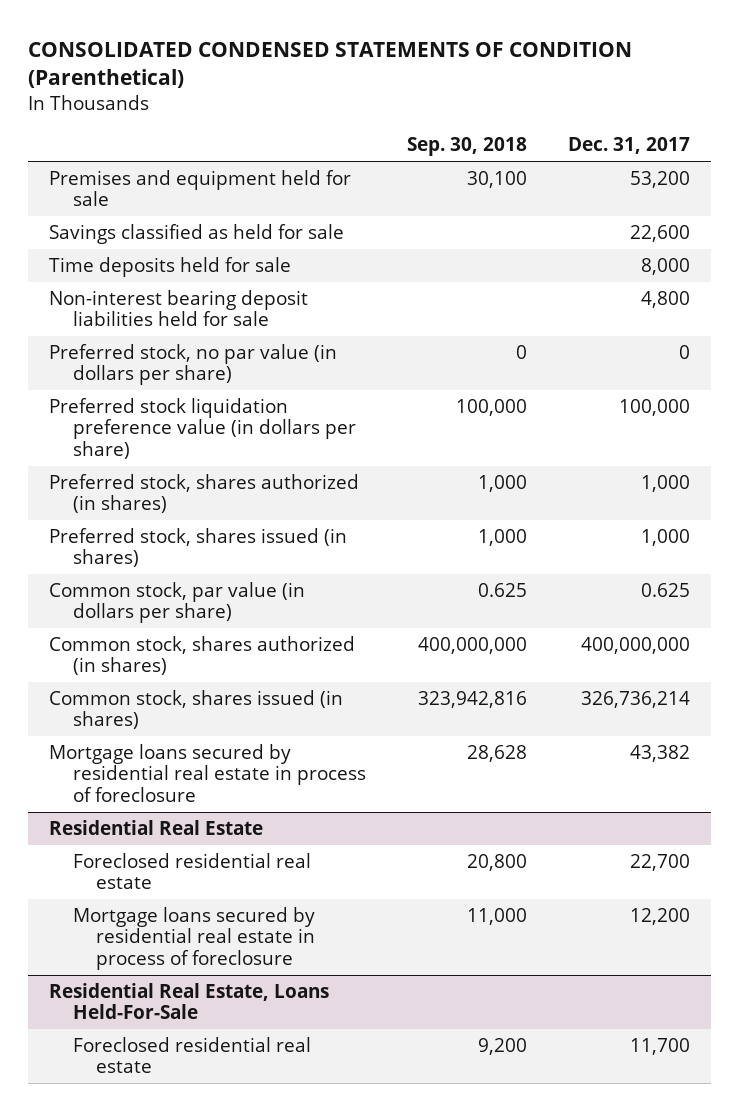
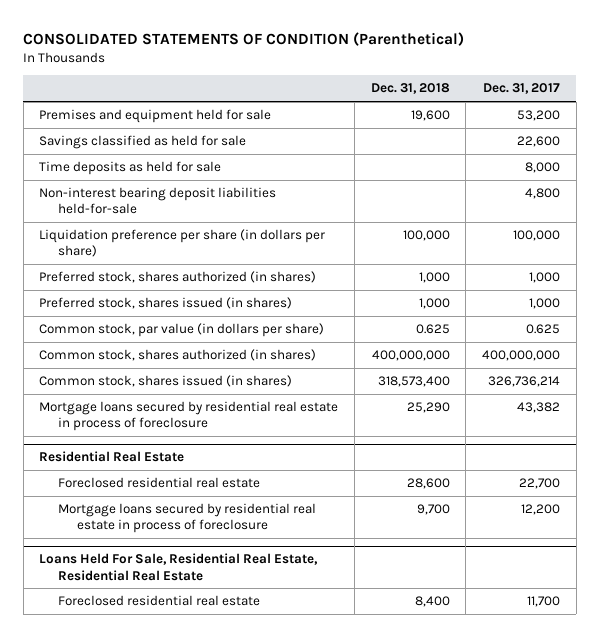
[28,41,633,89] CONSOLIDATED CONDENSED STATEMENTS OF CONDITION (Parenthetical) -> [23,31,465,46] CONSOLIDATED STATEMENTS OF CONDITION (Parenthetical)
[406,137,527,157] Sep. 30, 2018 -> none
none -> [370,83,450,95] Dec. 31, 2018
[48,343,337,386] Preferred stock, no par value (in dollars per share) -> none
[48,256,291,277] Time deposits held for sale -> [39,161,222,176] Time deposits as held for sale
[48,289,308,327] Non-interest bearing deposit liabilities held for sale -> [39,187,277,215] Non-interest bearing deposit liabilities held-for-sale
[48,397,356,459] Preferred stock liquidation preference value (in dollars per share) -> [39,229,326,258] Liquidation preference per share (in dollars per share)
[48,982,329,1020] Residential Real Estate, Loans Held-For-Sale -> [39,553,319,581] Loans Held For Sale, Residential Real Estate, Residential Real Estate

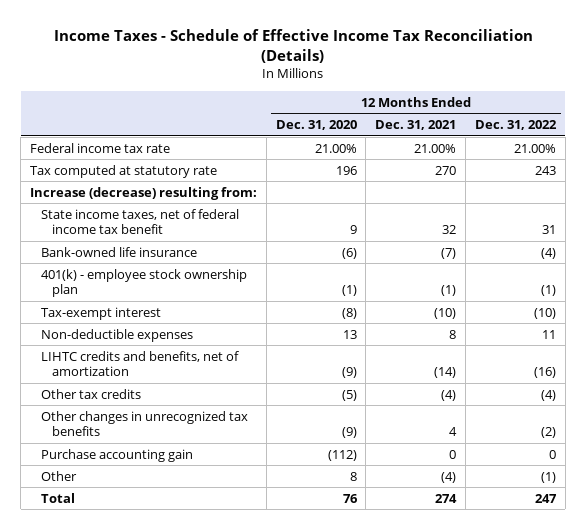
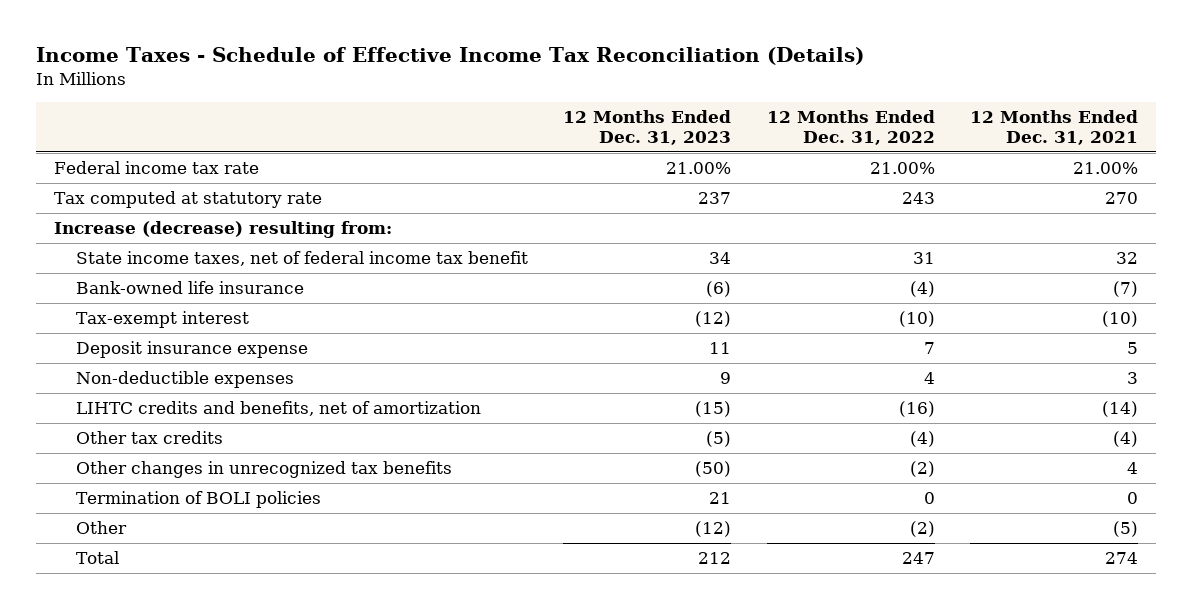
[275,120,357,131] Dec. 31, 2020 -> none
none -> [563,110,732,145] 12 Months Ended Dec. 31, 2023
[41,268,248,298] 401(k) - employee stock ownership plan -> none
none -> [76,341,309,359] Deposit insurance expense
[449,329,457,339] 8 -> [1127,372,1139,385] 3
[541,329,556,339] 11 -> [923,372,935,385] 4
[41,448,194,462] Purchase accounting gain -> none
none -> [76,491,322,509] Termination of BOLI policies
[441,471,457,483] (4) -> [1113,521,1139,538] (5)
[540,471,556,483] (1) -> [909,521,935,538] (2)

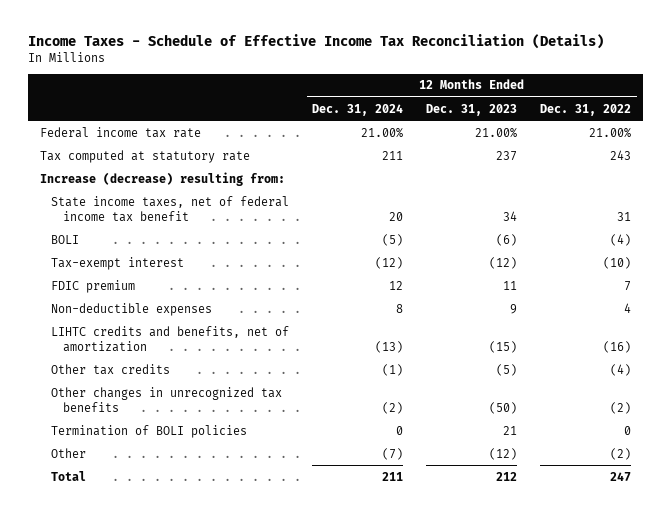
[970,110,1139,145] 12 Months Ended Dec. 31, 2021 -> none
none -> [312,103,404,116] Dec. 31, 2024
[76,281,305,295] Bank-owned life insurance -> [51,234,80,244] BOLI
[76,341,309,359] Deposit insurance expense -> [51,279,136,293] FDIC premium

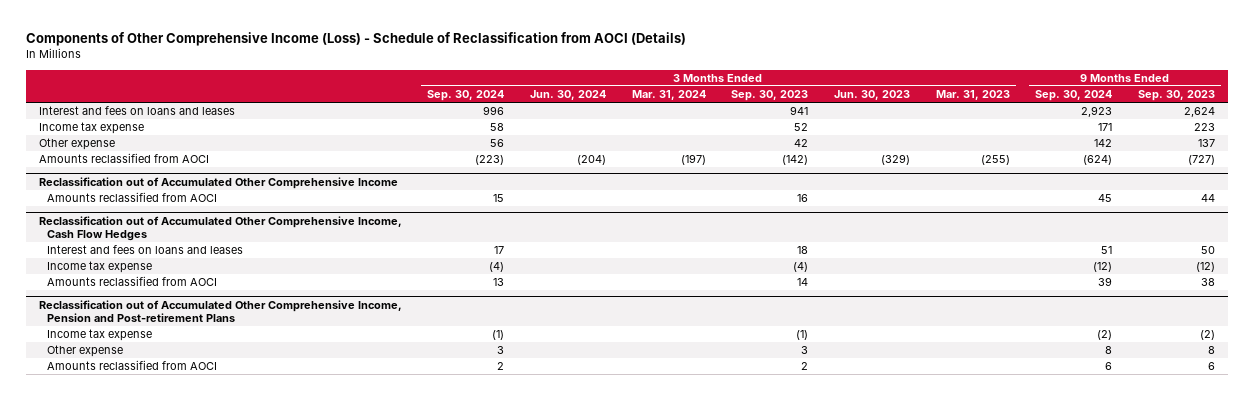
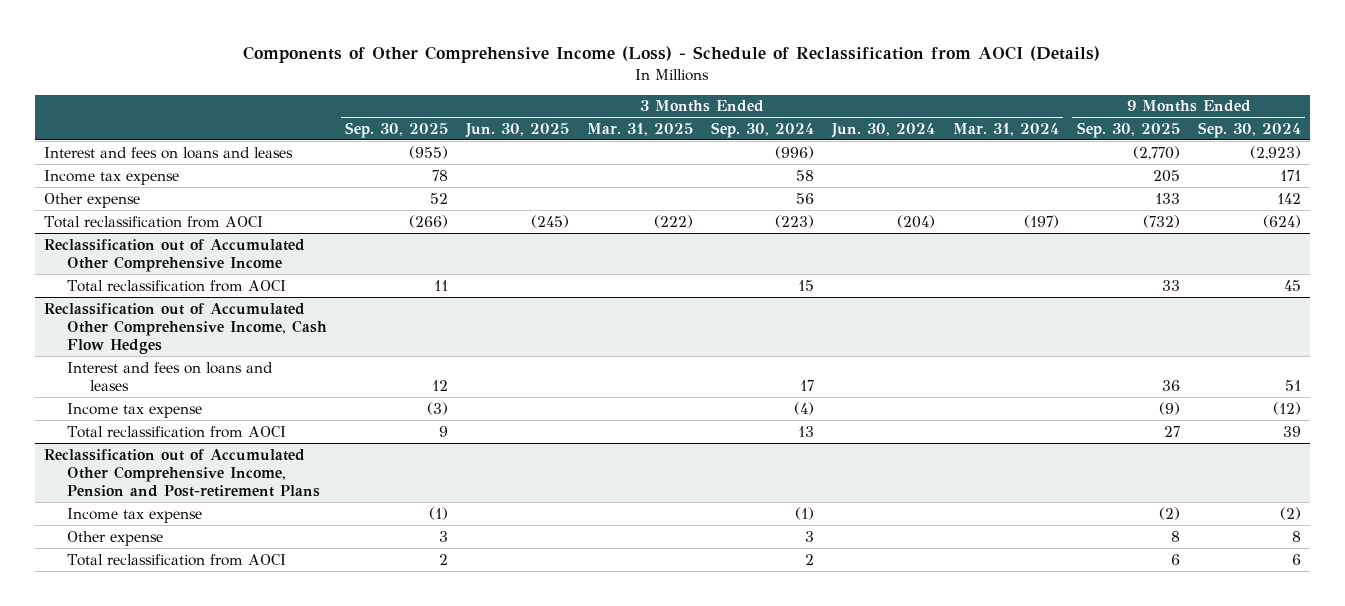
[731,90,809,102] Sep. 30, 2023 -> none
[833,90,910,101] Jun. 30, 2023 -> none
[935,90,1010,101] Mar. 31, 2023 -> none
[1137,90,1215,102] Sep. 30, 2023 -> none
none -> [345,121,449,138] Sep. 30, 2025
none -> [465,122,570,138] Jun. 30, 2025
none -> [586,122,693,136] Mar. 31, 2025
none -> [1076,121,1180,138] Sep. 30, 2025
[483,106,505,116] 996 -> [774,145,814,159] (996)
[1081,106,1113,118] 2,923 -> [1249,145,1301,160] (2,923)
[38,153,209,164] Amounts reclassified from AOCI -> [44,215,264,228] Total reclassification from AOCI
[47,192,218,203] Amounts reclassified from AOCI -> [67,279,287,292] Total reclassification from AOCI
[47,276,218,287] Amounts reclassified from AOCI -> [67,425,287,438] Total reclassification from AOCI
[47,360,218,371] Amounts reclassified from AOCI -> [67,553,287,566] Total reclassification from AOCI

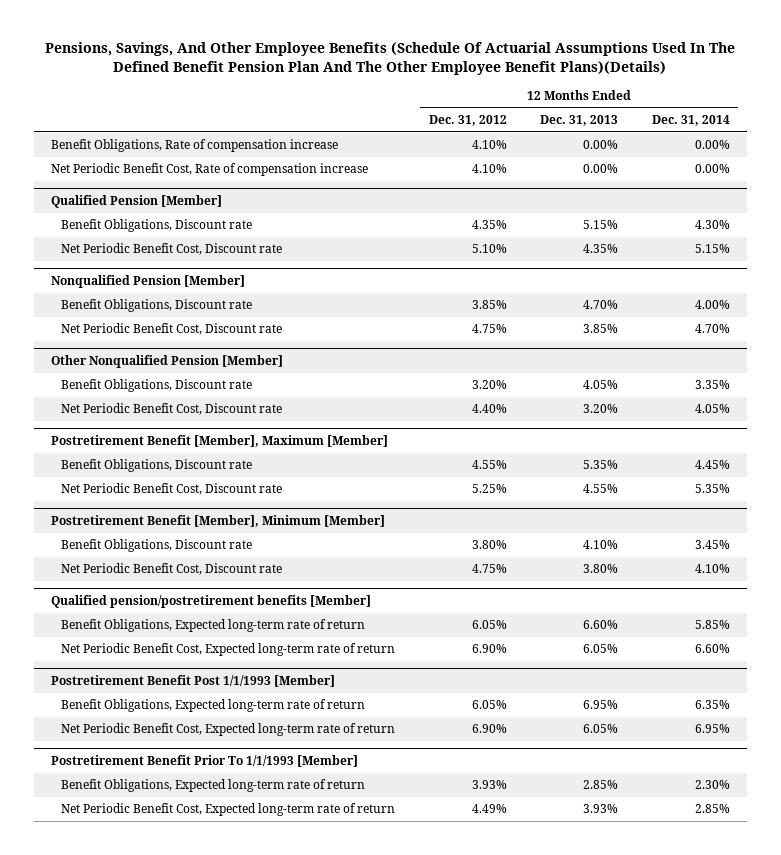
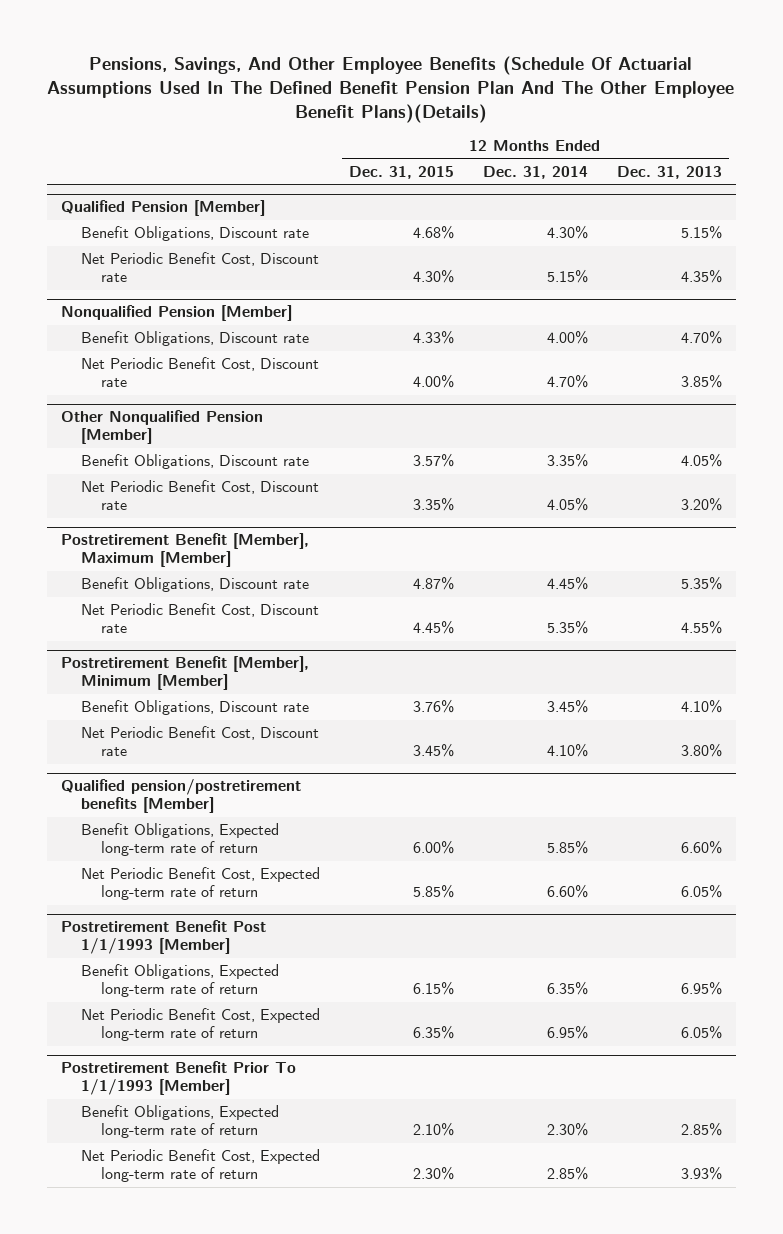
[428,115,507,127] Dec. 31, 2012 -> none
none -> [348,166,454,180] Dec. 31, 2015
[50,139,338,153] Benefit Obligations, Rate of compensation increase -> none
[50,163,368,177] Net Periodic Benefit Cost, Rate of compensation increase -> none

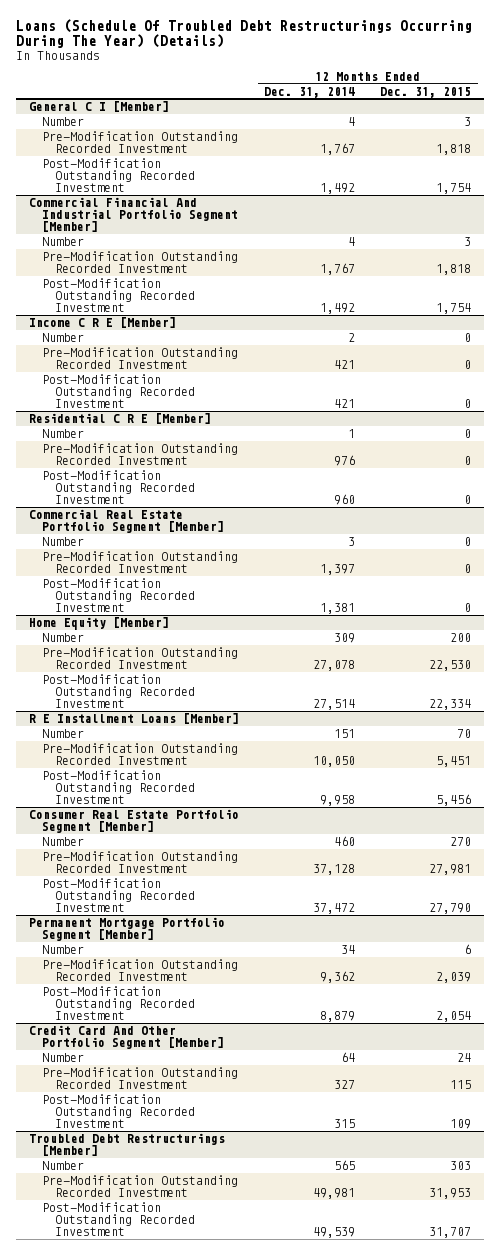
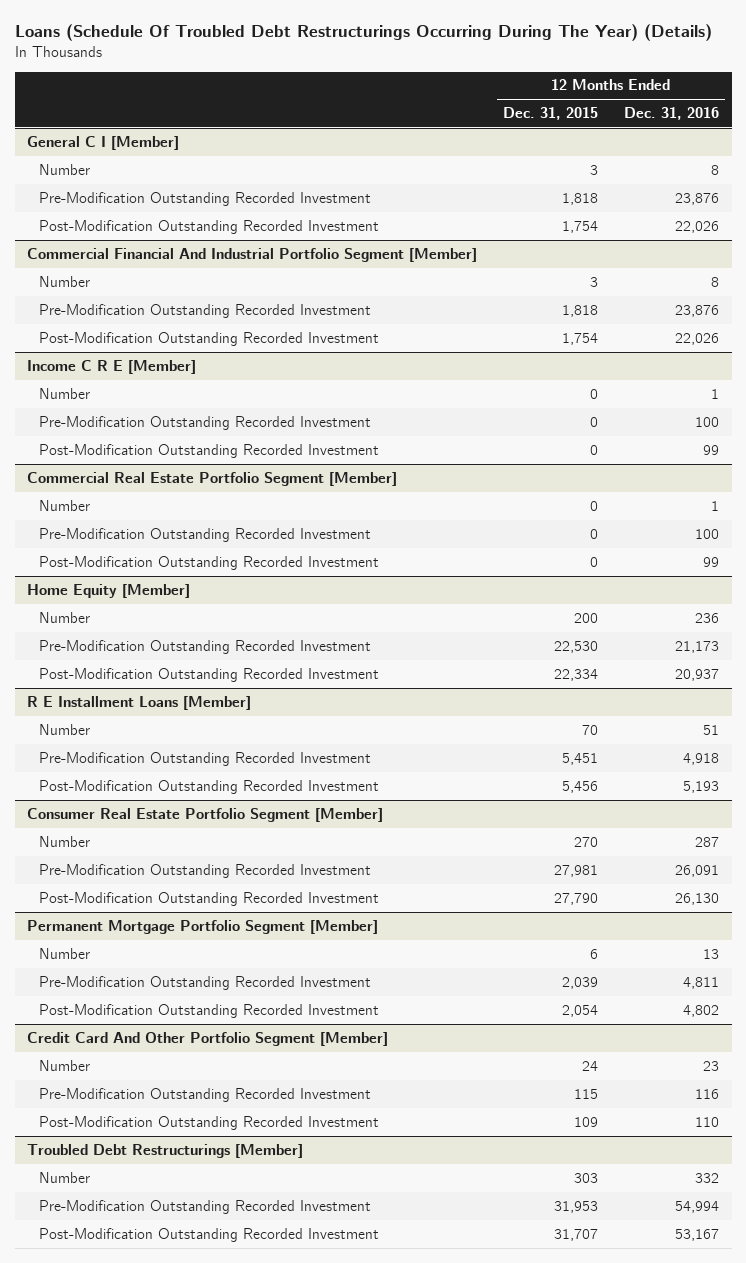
[264,86,356,98] Dec. 31, 2014 -> none
none -> [624,107,720,121] Dec. 31, 2016
[28,412,211,424] Residential C R E [Member] -> none
[42,428,85,438] Number -> none
[42,442,239,465] Pre-Modification Outstanding Recorded Investment -> none
[42,469,196,504] Post-Modification Outstanding Recorded Investment -> none

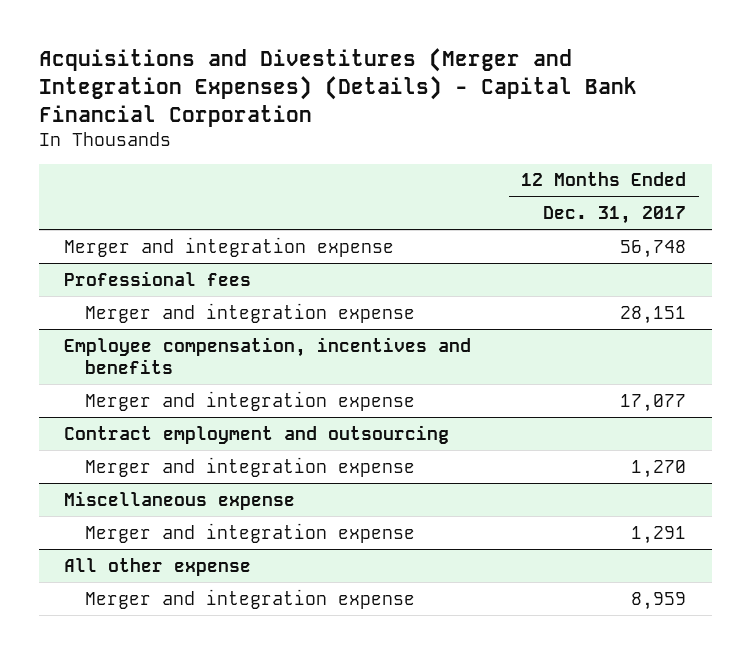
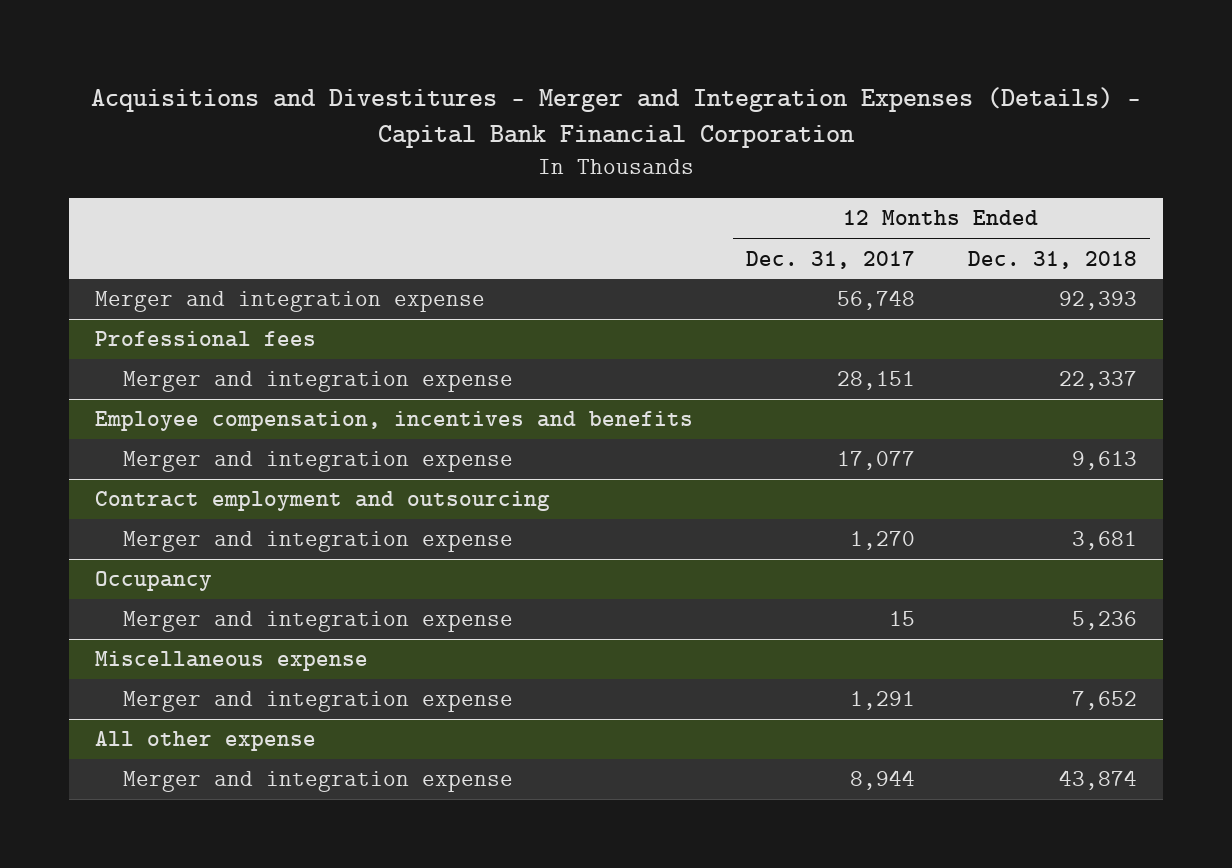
[38,48,637,127] Acquisitions and Divestitures (Merger and Integration Expenses) (Details) - Capital Bank Financial Corporation -> [90,86,1141,149] Acquisitions and Divestitures - Merger and Integration Expenses (Details) - Capital Bank Financial Corporation
none -> [967,250,1137,269] Dec. 31, 2018
none -> [95,571,213,592] Occupancy
none -> [122,611,513,633] Merger and integration expense
[631,591,687,610] 8,959 -> [849,770,915,791] 8,944

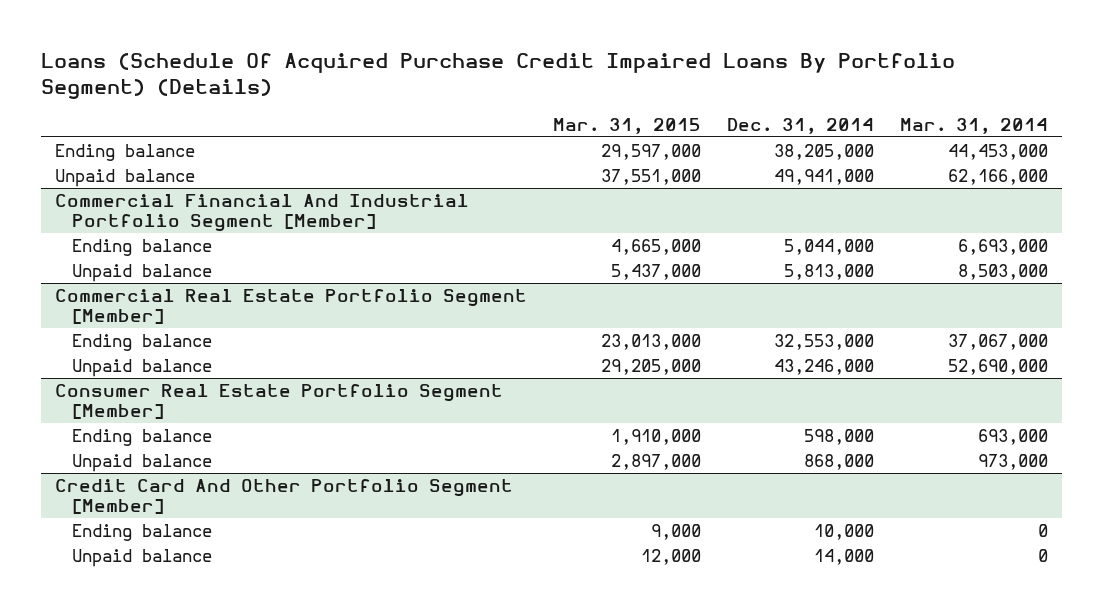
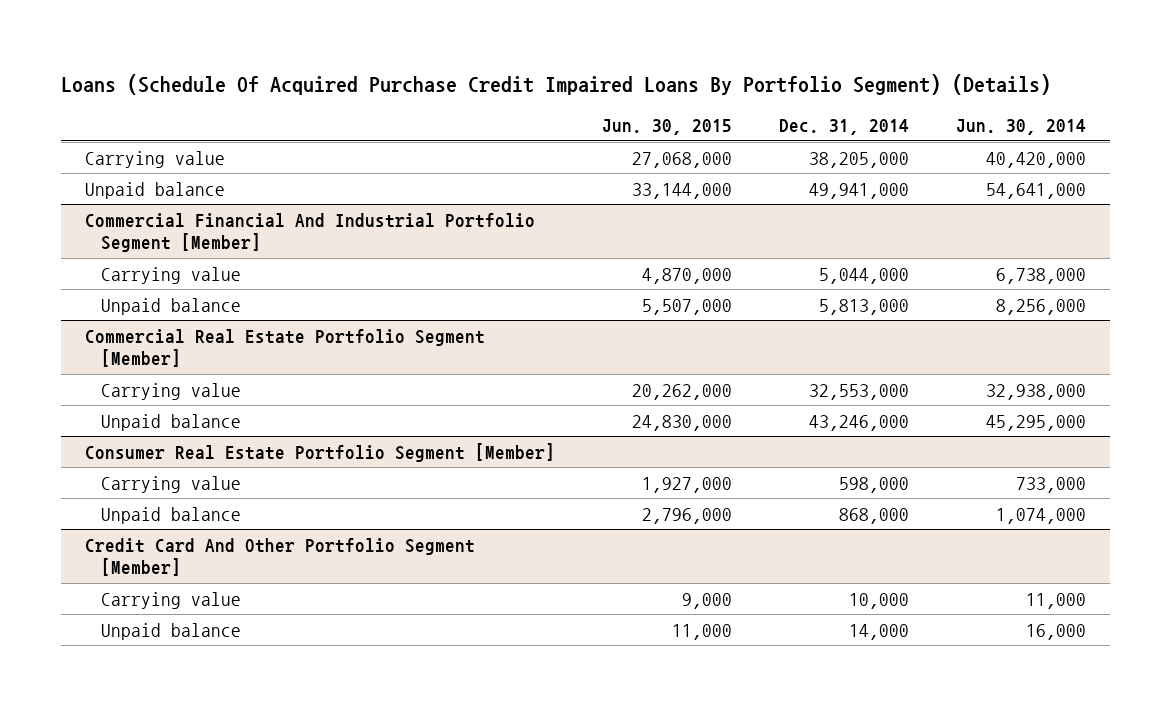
[552,117,701,134] Mar. 31, 2015 -> none
[900,117,1049,134] Mar. 31, 2014 -> none
none -> [602,119,733,136] Jun. 30, 2015
none -> [956,119,1087,136] Jun. 30, 2014
[54,143,195,161] Ending balance -> [85,150,226,168] Carrying value
[71,238,212,256] Ending balance -> [101,266,242,284] Carrying value
[71,333,212,351] Ending balance -> [101,382,242,400] Carrying value
[71,428,212,446] Ending balance -> [101,475,242,493] Carrying value
[71,523,212,541] Ending balance -> [101,591,242,609] Carrying value

